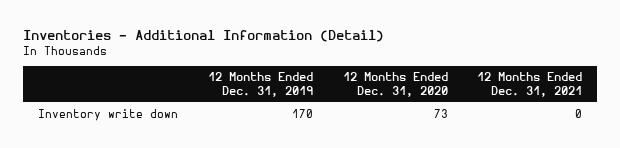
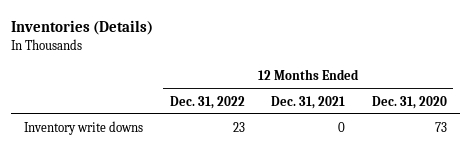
[23,30,385,43] Inventories - Additional Information (Detail) -> [11,19,154,35] Inventories (Details)
[207,71,313,97] 12 Months Ended Dec. 31, 2019 -> none
none -> [169,95,245,109] Dec. 31, 2022
[38,109,179,122] Inventory write down -> [24,121,144,136] Inventory write downs

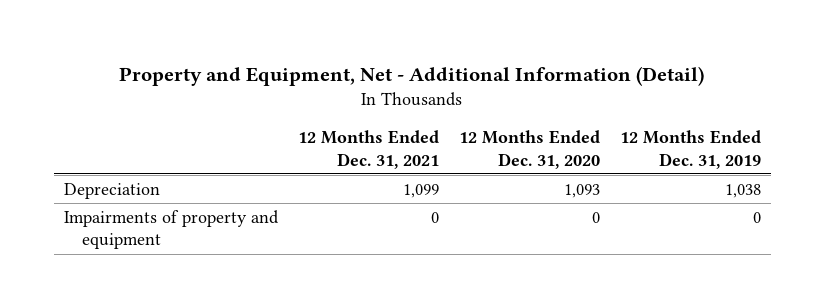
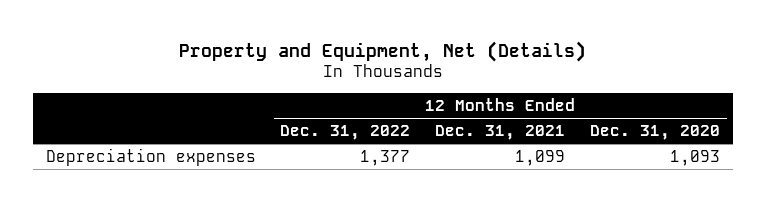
[119,66,705,87] Property and Equipment, Net - Additional Information (Detail) -> [178,40,586,62] Property and Equipment, Net (Details)
[619,129,761,169] 12 Months Ended Dec. 31, 2019 -> none
none -> [280,125,411,141] Dec. 31, 2022
[63,209,279,250] Impairments of property and equipment -> none
[63,182,160,199] Depreciation -> [45,147,256,166] Depreciation expenses

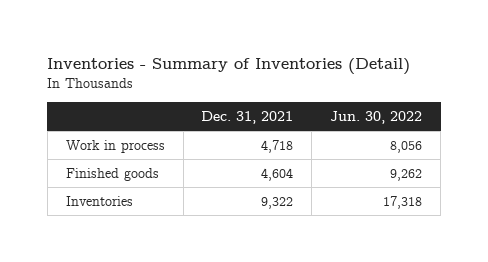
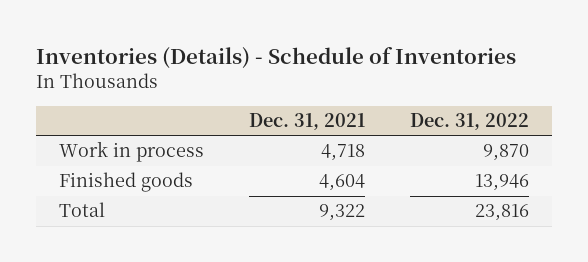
[47,58,411,76] Inventories - Summary of Inventories (Detail) -> [35,46,516,69] Inventories (Details) - Schedule of Inventories
[330,111,423,125] Jun. 30, 2022 -> none
none -> [410,113,530,131] Dec. 31, 2022
[65,195,133,206] Inventories -> [58,202,105,218] Total

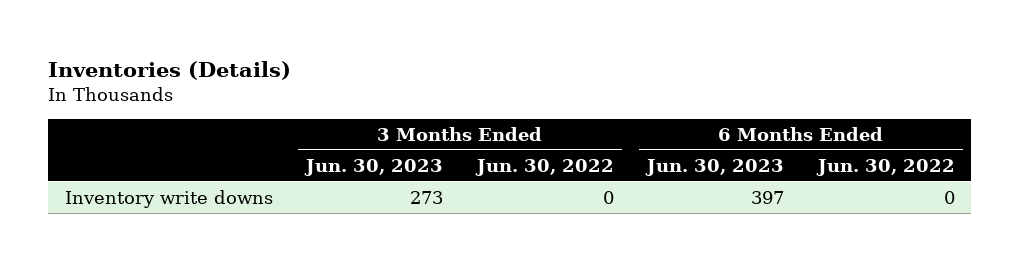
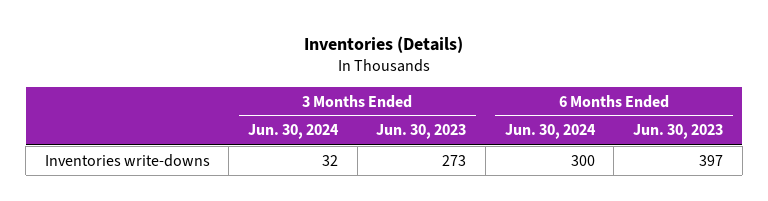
[474,158,614,176] Jun. 30, 2022 -> none
[815,158,955,176] Jun. 30, 2022 -> none
none -> [248,124,340,140] Jun. 30, 2024
none -> [504,124,596,140] Jun. 30, 2024
[65,189,274,208] Inventory write downs -> [44,153,210,167] Inventories write-downs

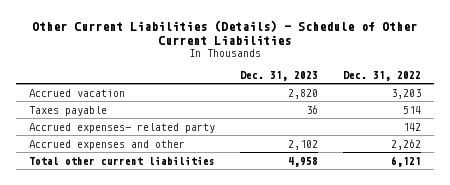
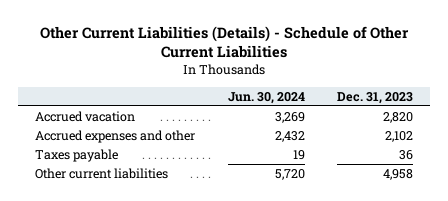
[343,70,422,81] Dec. 31, 2022 -> none
none -> [227,91,305,104] Jun. 30, 2024
[29,122,216,133] Accrued expenses- related party -> none
[29,105,108,116] Taxes payable -> [34,148,118,162] Taxes payable
[29,155,216,165] Total other current liabilities -> [34,167,168,179] Other current liabilities

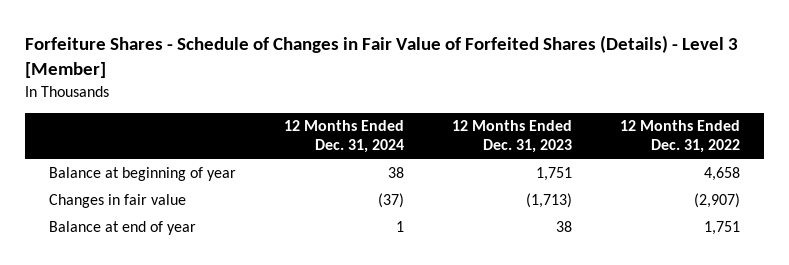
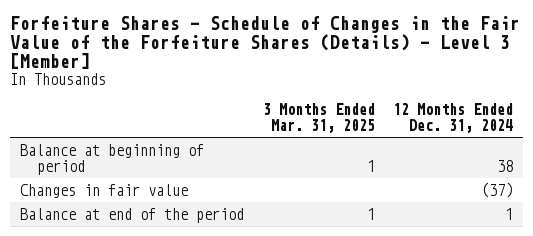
[25,35,739,78] Forfeiture Shares - Schedule of Changes in Fair Value of Forfeited Shares (Details) - Level 3 [Member] -> [10,15,521,70] Forfeiture Shares - Schedule of Changes in the Fair Value of the Forfeiture Shares (Details) - Level 3 [Member]
[451,120,572,154] 12 Months Ended Dec. 31, 2023 -> none
[619,120,740,154] 12 Months Ended Dec. 31, 2022 -> none
none -> [262,102,375,133] 3 Months Ended Mar. 31, 2025
[49,166,237,181] Balance at beginning of year -> [19,143,204,175] Balance at beginning of period
[49,220,197,235] Balance at end of year -> [19,207,244,223] Balance at end of the period

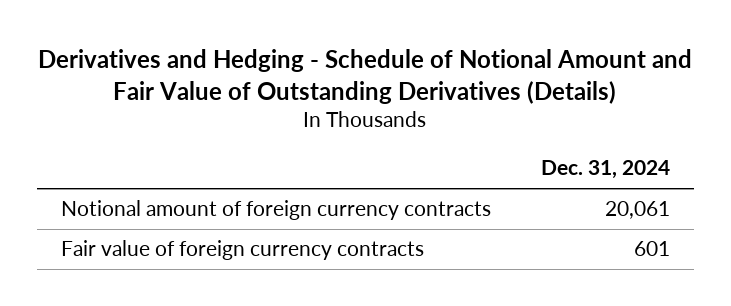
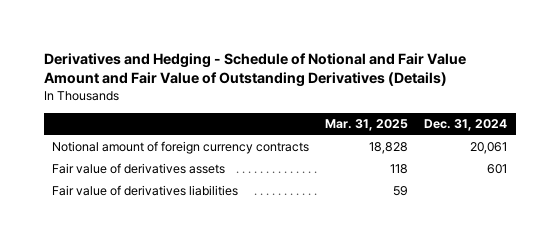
[38,49,693,104] Derivatives and Hedging - Schedule of Notional Amount and Fair Value of Outstanding Derivatives (Details) -> [43,52,466,88] Derivatives and Hedging - Schedule of Notional and Fair Value Amount and Fair Value of Outstanding Derivatives (Details)
none -> [325,119,409,132] Mar. 31, 2025
[61,240,425,261] Fair value of foreign currency contracts -> [52,163,226,175] Fair value of derivatives assets
none -> [52,185,239,197] Fair value of derivatives liabilities

